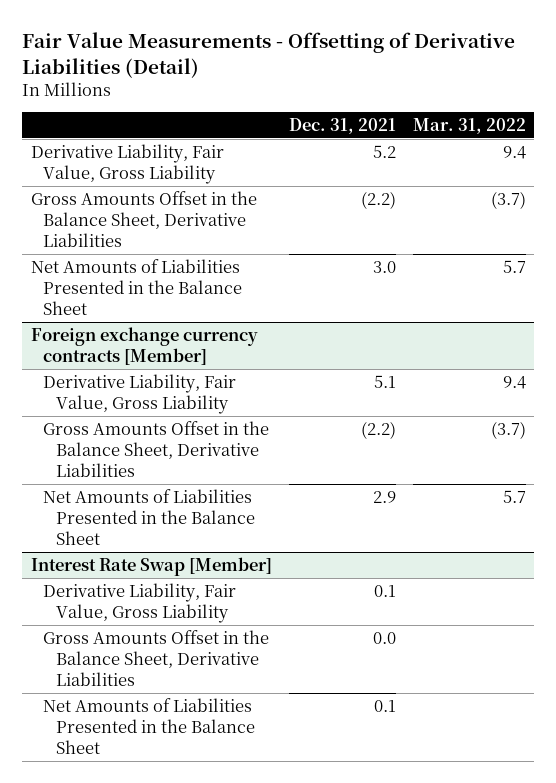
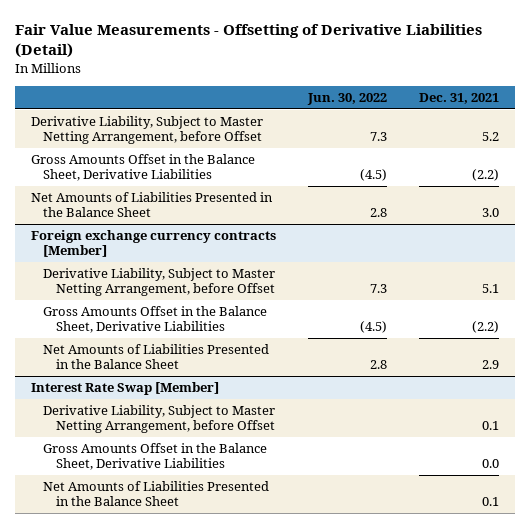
[412,118,526,135] Mar. 31, 2022 -> none
none -> [307,92,388,105] Jun. 30, 2022
[30,143,224,184] Derivative Liability, Fair Value, Gross Liability -> [30,116,263,145] Derivative Liability, Subject to Master Netting Arrangement, before Offset
[43,373,237,414] Derivative Liability, Fair Value, Gross Liability -> [43,268,276,297] Derivative Liability, Subject to Master Netting Arrangement, before Offset
[43,582,237,623] Derivative Liability, Fair Value, Gross Liability -> [43,405,276,434] Derivative Liability, Subject to Master Netting Arrangement, before Offset

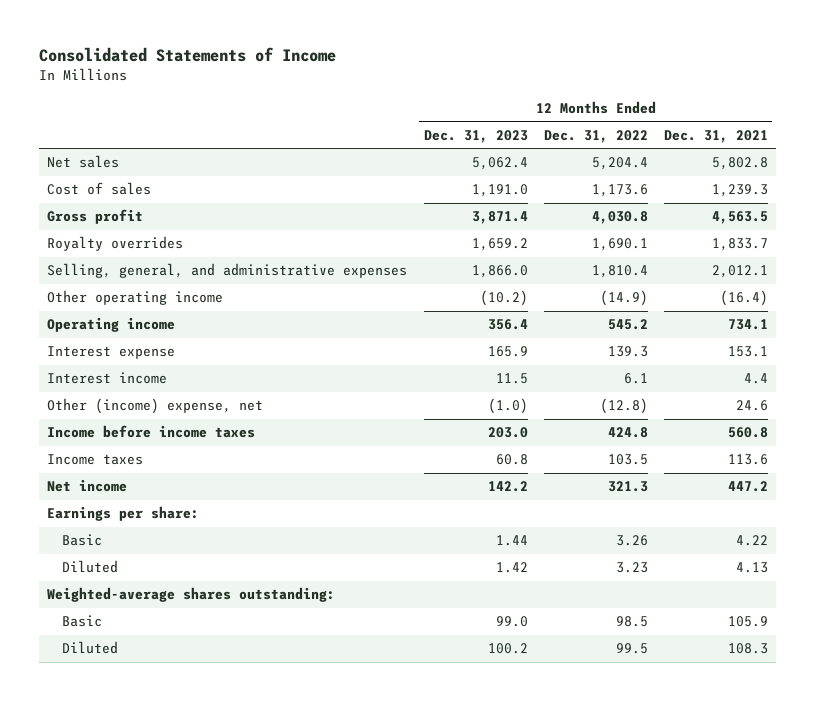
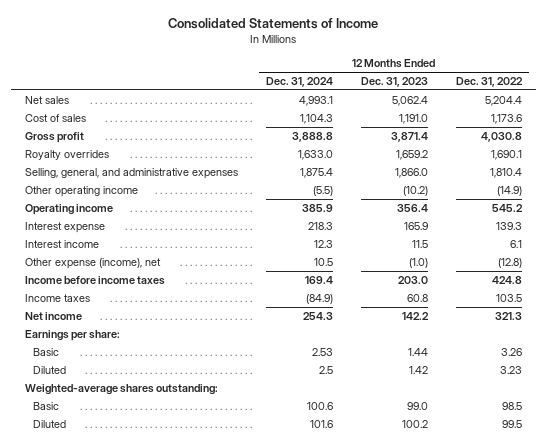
[664,129,769,143] Dec. 31, 2021 -> none
none -> [265,77,333,88] Dec. 31, 2024
[47,398,264,415] Other (income) expense, net -> [24,258,161,270] Other expense (income), net

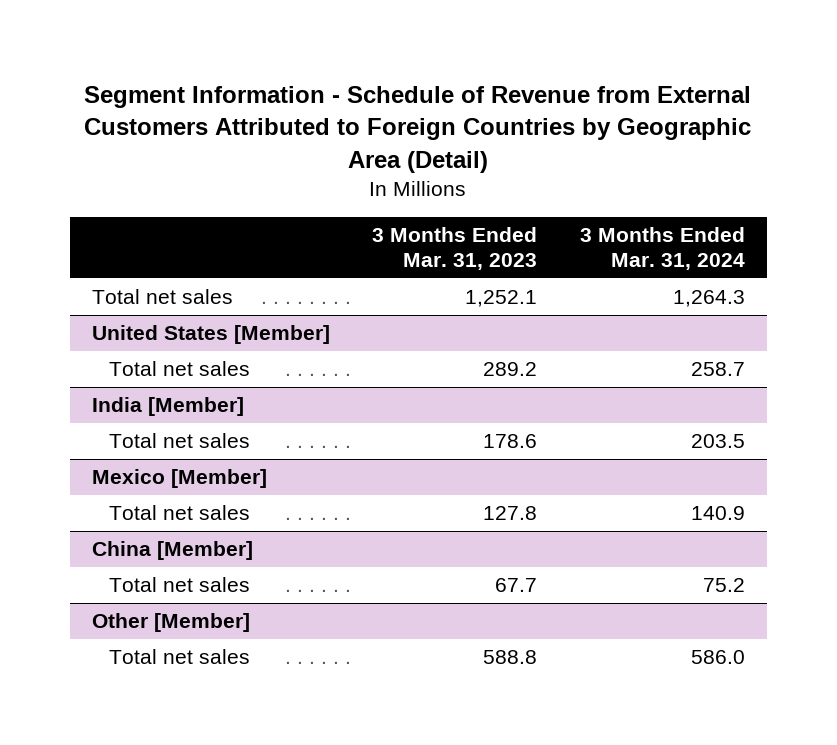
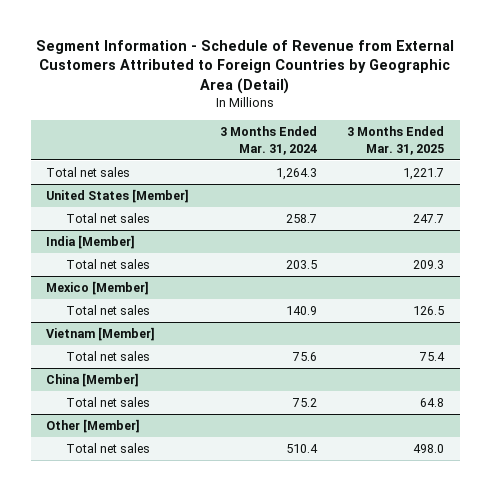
[372,226,538,271] 3 Months Ended Mar. 31, 2023 -> none
none -> [347,126,445,155] 3 Months Ended Mar. 31, 2025
none -> [46,327,156,342] Vietnam [Member]
none -> [66,351,151,362] Total net sales
[691,650,746,665] 586.0 -> [285,444,318,454] 510.4

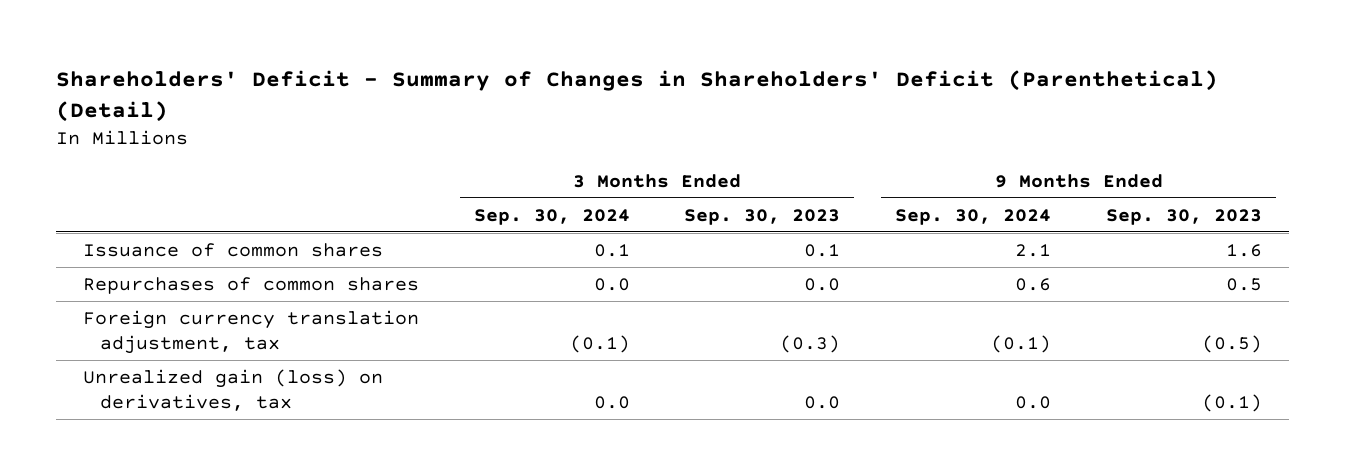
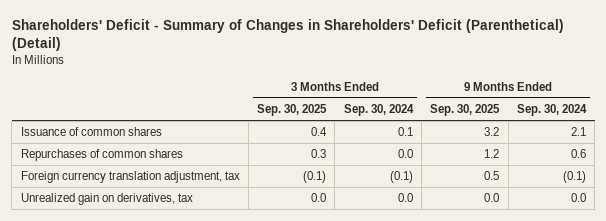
[684,208,841,225] Sep. 30, 2023 -> none
[1105,208,1262,225] Sep. 30, 2023 -> none
none -> [257,103,328,116] Sep. 30, 2025
none -> [430,103,501,116] Sep. 30, 2025
[82,368,383,412] Unrealized gain (loss) on derivatives, tax -> [20,193,193,206] Unrealized gain on derivatives, tax

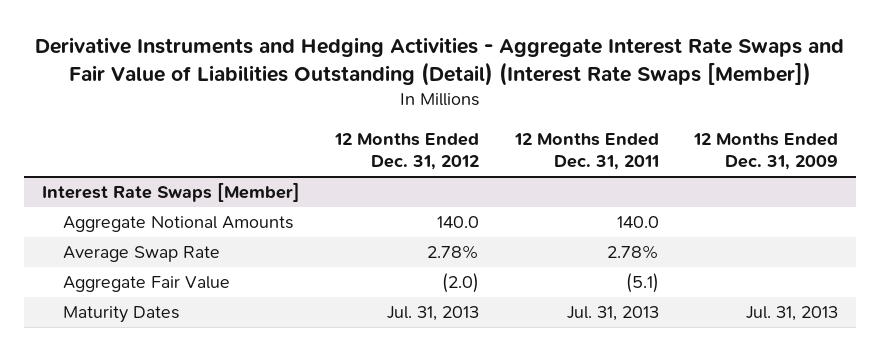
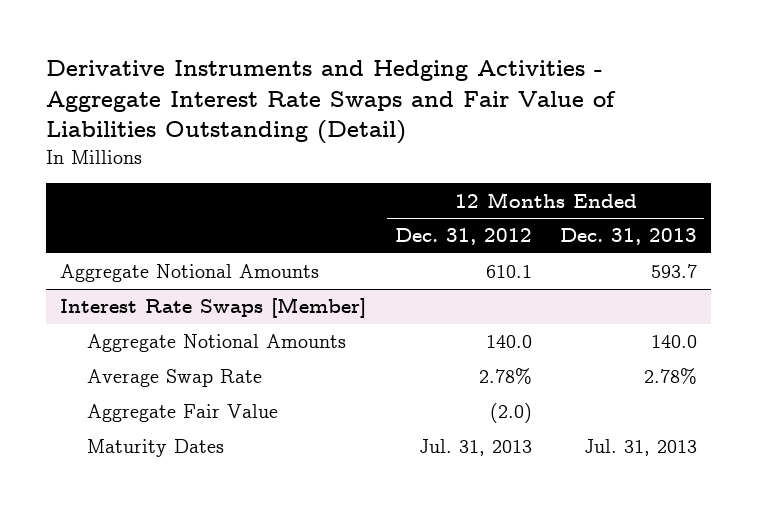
[35,36,845,86] Derivative Instruments and Hedging Activities - Aggregate Interest Rate Swaps and Fair Value of Liabilities Outstanding (Detail) (Interest Rate Swaps [Member]) -> [45,60,616,145] Derivative Instruments and Hedging Activities - Aggregate Interest Rate Swaps and Fair Value of Liabilities Outstanding (Detail)
[513,133,659,171] 12 Months Ended Dec. 31, 2011 -> none
[693,133,839,171] 12 Months Ended Dec. 31, 2009 -> none
none -> [560,228,698,246] Dec. 31, 2013
none -> [60,264,320,283] Aggregate Notional Amounts

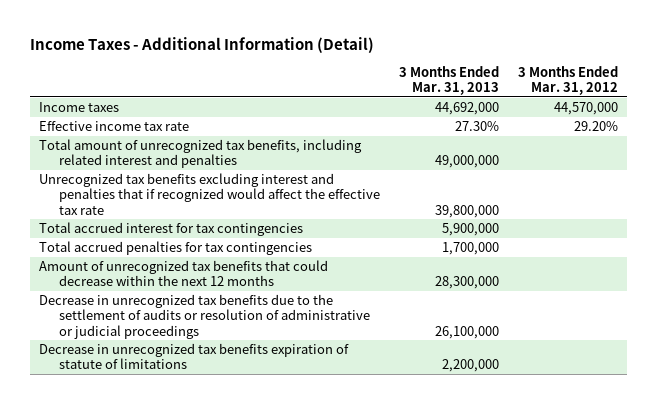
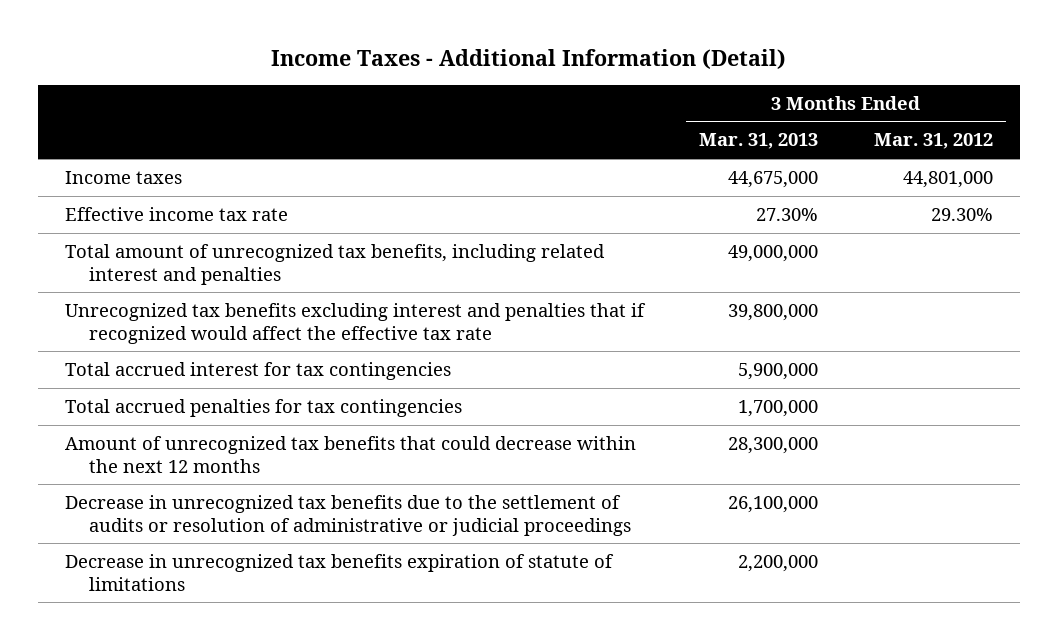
[434,102,499,116] 44,692,000 -> [728,170,819,188] 44,675,000
[553,102,618,116] 44,570,000 -> [902,170,993,188] 44,801,000
[573,121,618,132] 29.20% -> [930,207,993,221] 29.30%

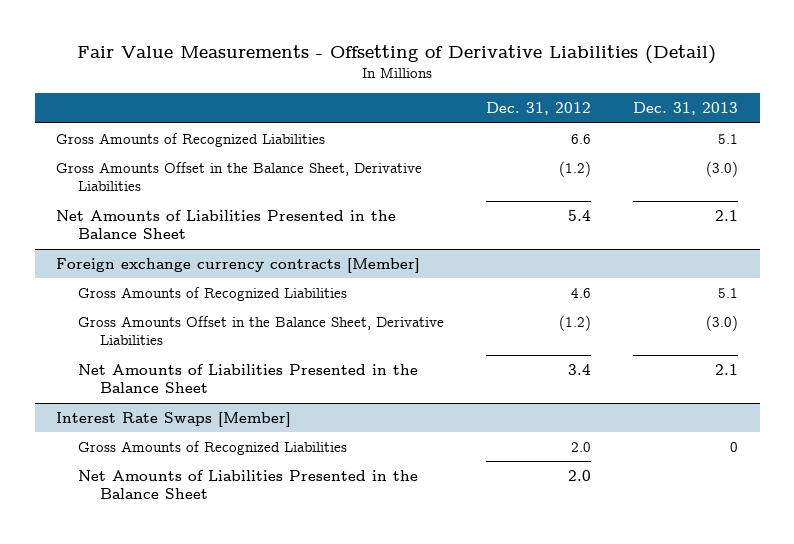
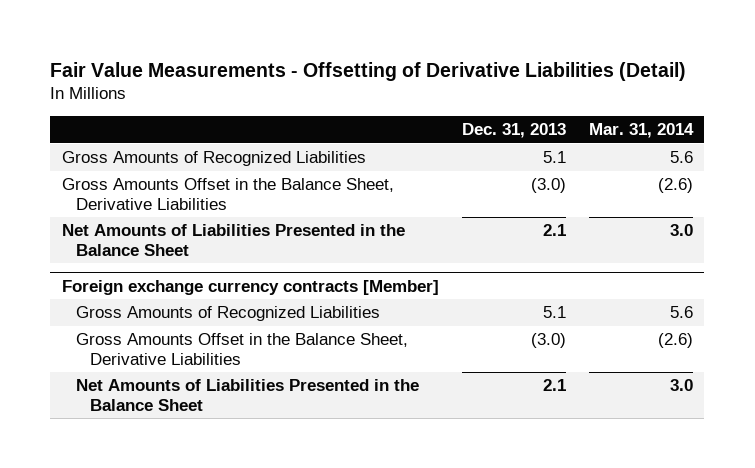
[486,102,592,116] Dec. 31, 2012 -> none
none -> [588,123,694,139] Mar. 31, 2014
[55,411,291,427] Interest Rate Swaps [Member] -> none
[77,440,347,455] Gross Amounts of Recognized Liabilities -> none
[77,469,418,500] Net Amounts of Liabilities Presented in the Balance Sheet -> none

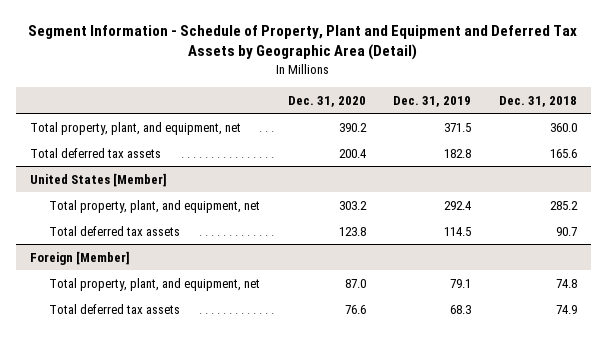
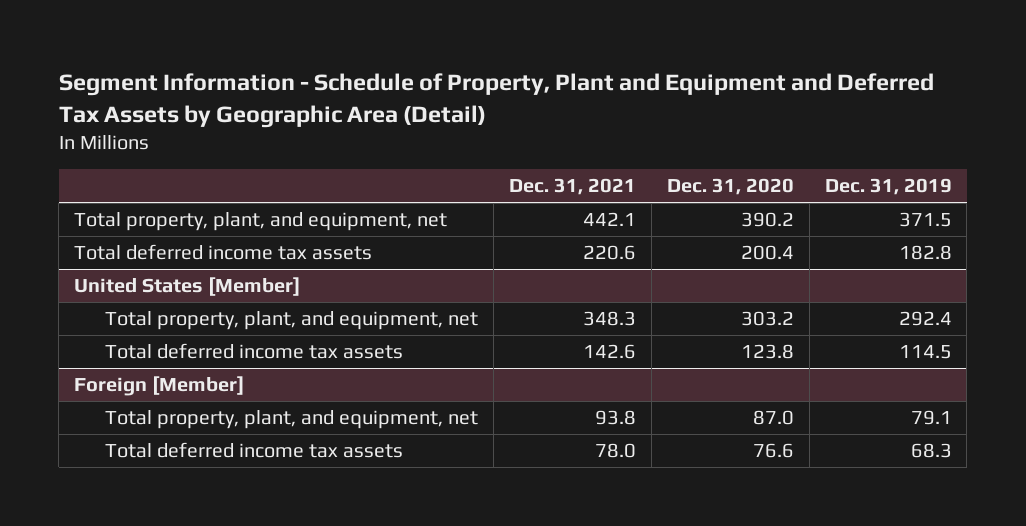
[498,95,577,107] Dec. 31, 2018 -> none
none -> [508,178,636,196] Dec. 31, 2021
[29,147,161,158] Total deferred tax assets -> [74,244,373,261] Total deferred income tax assets
[49,225,181,236] Total deferred tax assets -> [104,343,403,360] Total deferred income tax assets
[49,303,181,314] Total deferred tax assets -> [104,442,403,459] Total deferred income tax assets

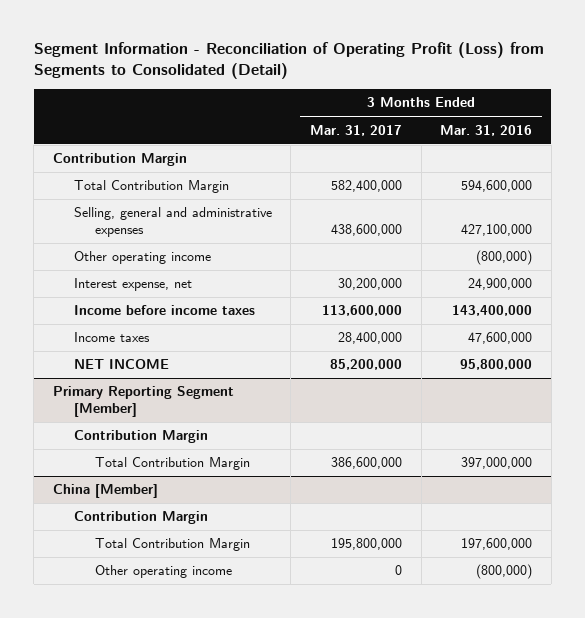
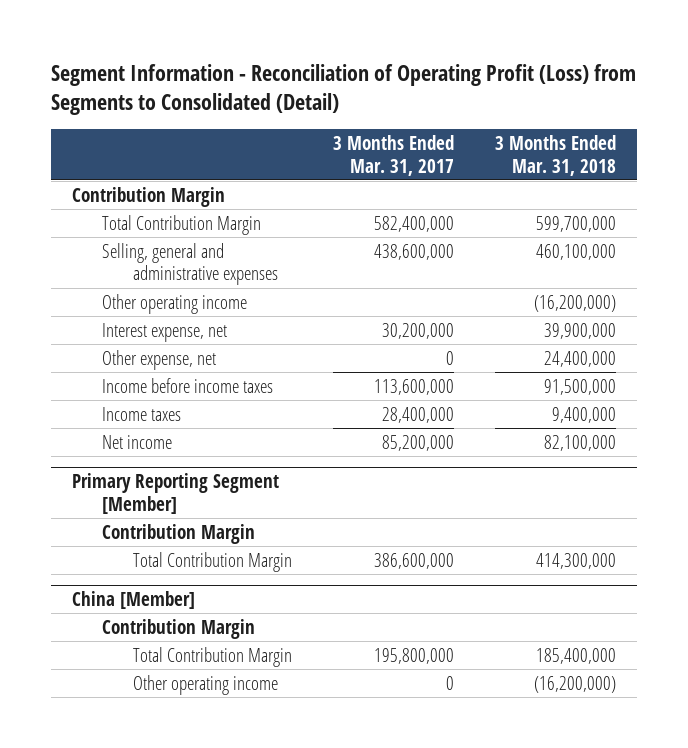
[440,124,533,136] Mar. 31, 2016 -> none
none -> [495,135,617,176] 3 Months Ended Mar. 31, 2018
none -> [102,349,217,370] Other expense, net
[73,359,169,370] NET INCOME -> [102,434,173,449] Net income

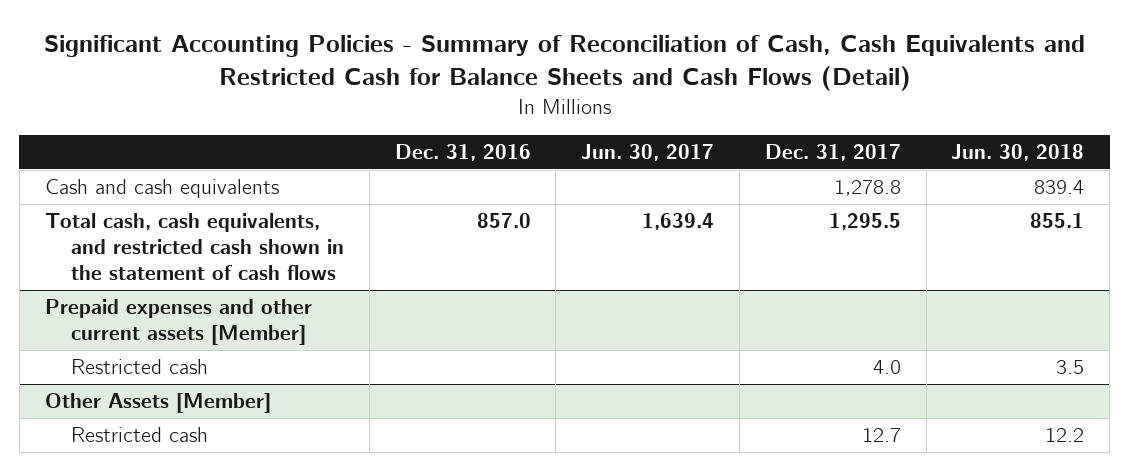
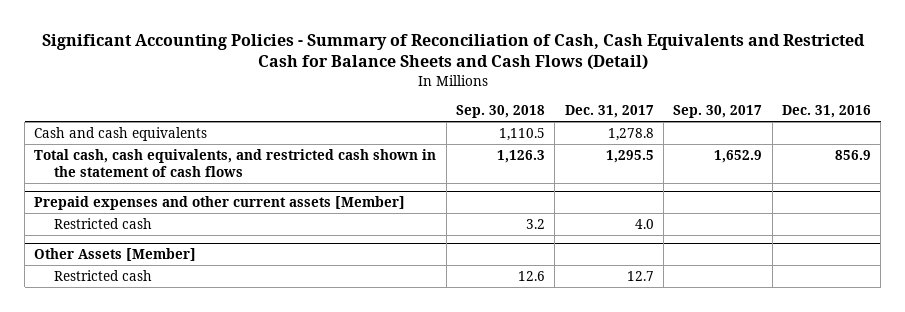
[581,144,715,162] Jun. 30, 2017 -> none
[951,144,1085,162] Jun. 30, 2018 -> none
none -> [456,105,546,119] Sep. 30, 2018
none -> [673,105,763,119] Sep. 30, 2017
[476,213,531,229] 857.0 -> [835,149,872,160] 856.9

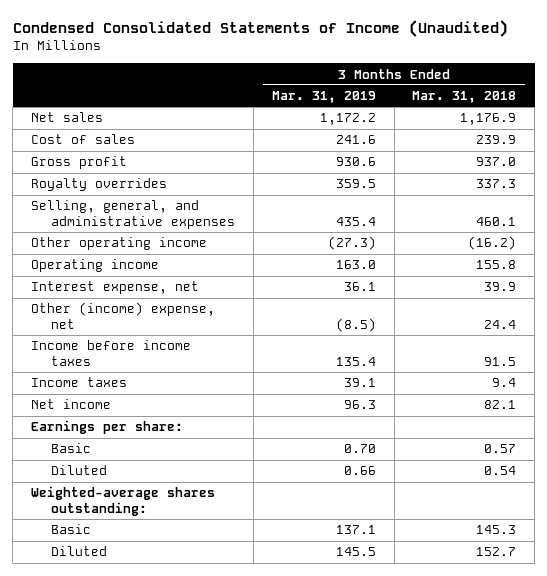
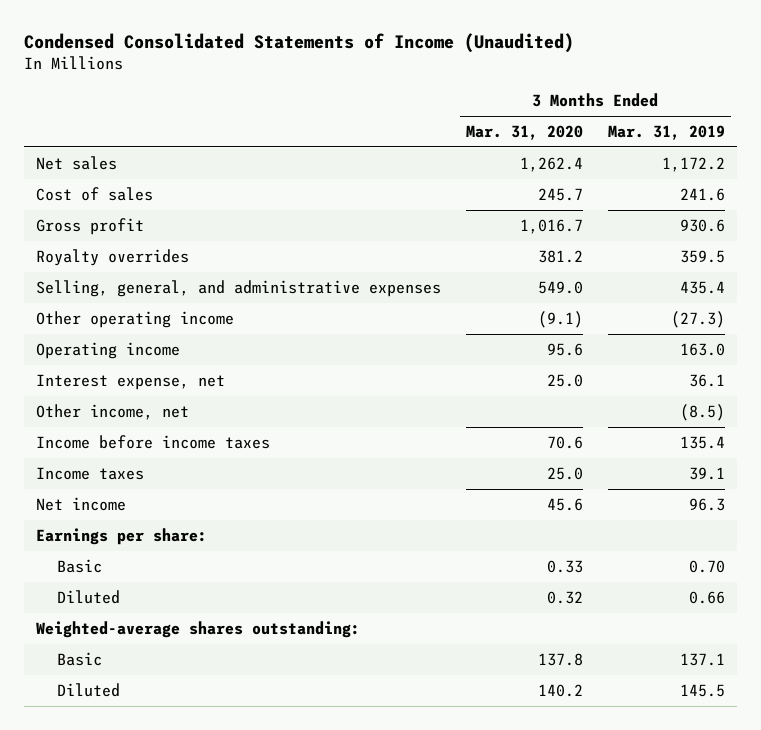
[412,91,517,104] Mar. 31, 2018 -> none
none -> [465,125,583,141] Mar. 31, 2020
[31,302,216,330] Other (income) expense, net -> [36,403,190,420] Other income, net

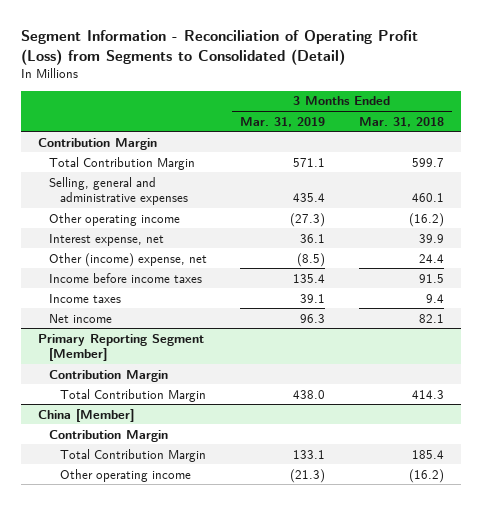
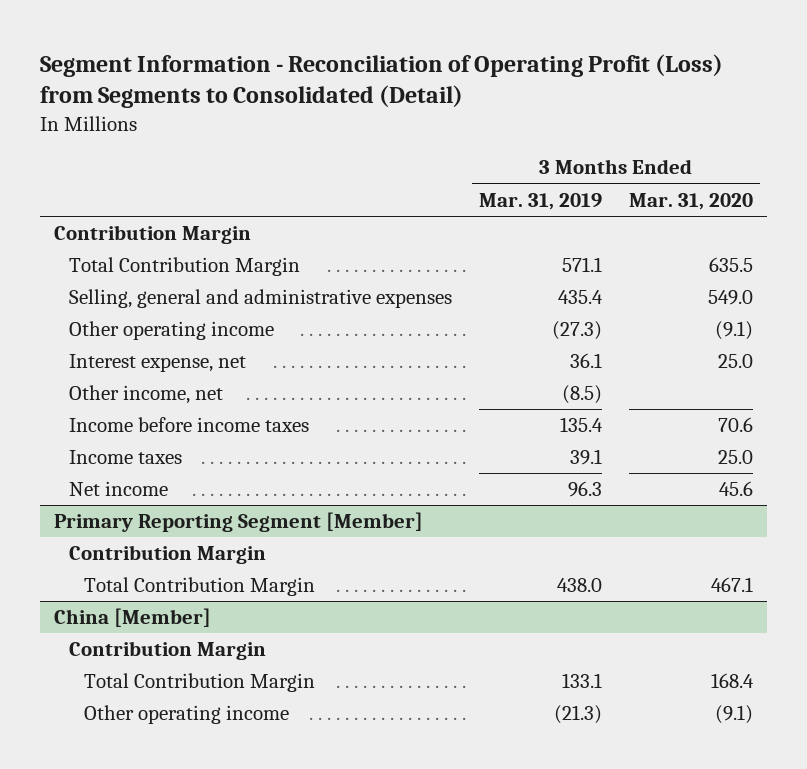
[358,116,444,127] Mar. 31, 2018 -> none
none -> [629,192,754,210] Mar. 31, 2020
[49,252,208,267] Other (income) expense, net -> [68,385,223,405] Other income, net

